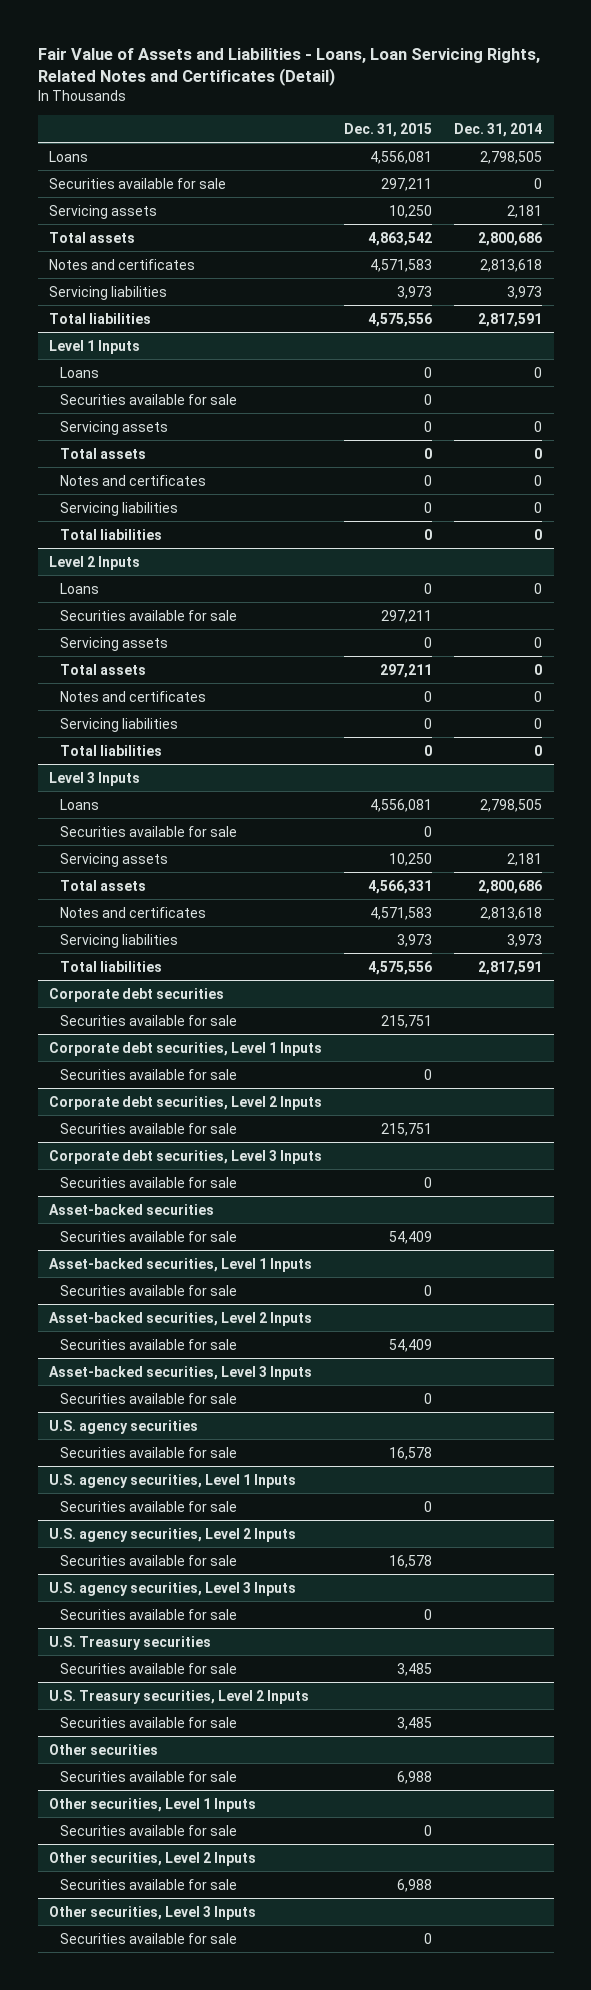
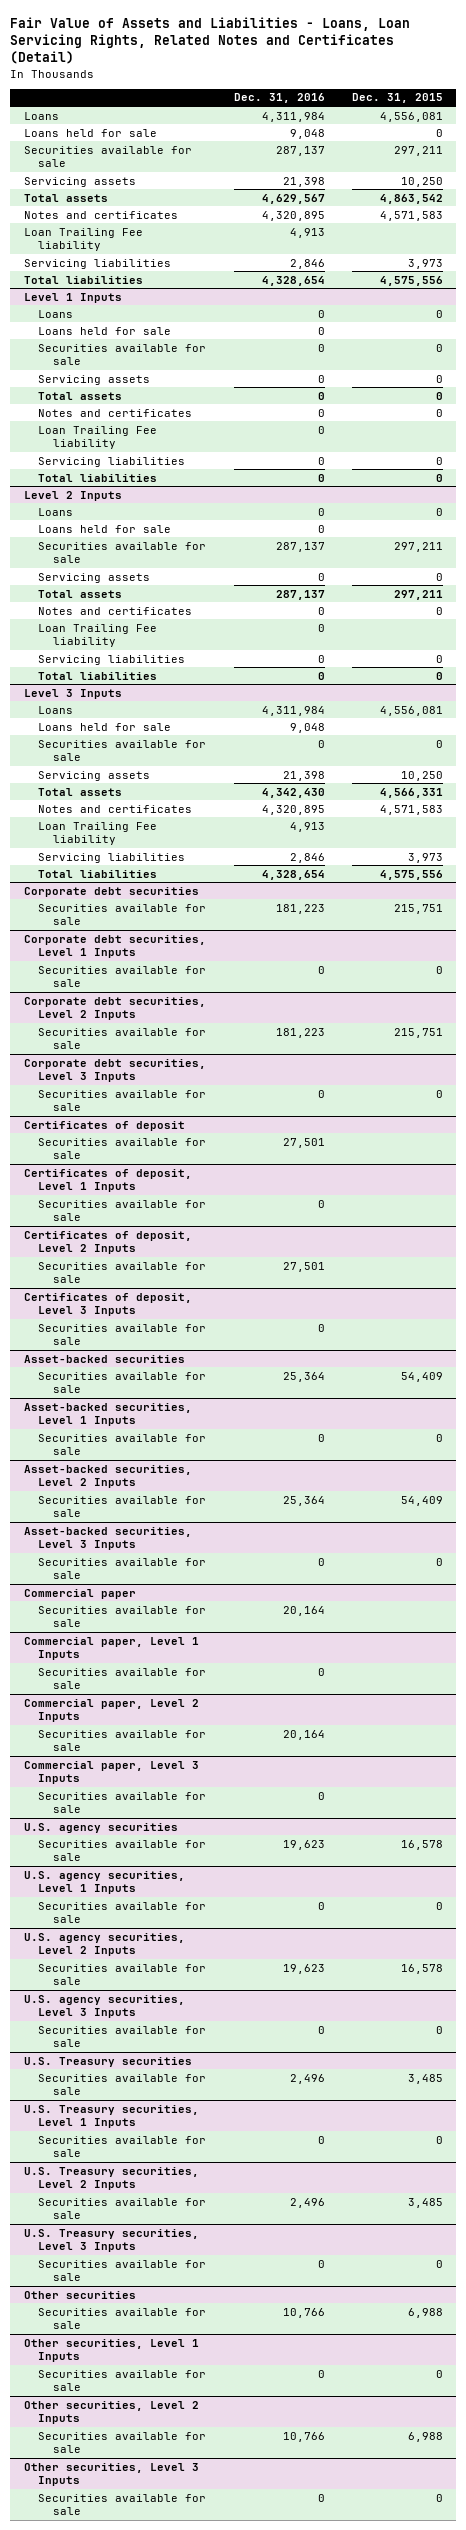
[454,122,543,137] Dec. 31, 2014 -> none
none -> [233,93,325,104] Dec. 31, 2016
none -> [23,128,157,137] Loans held for sale
none -> [23,227,143,252] Loan Trailing Fee liability
none -> [38,326,172,335] Loans held for sale
none -> [38,425,158,450] Loan Trailing Fee liability
none -> [38,524,172,533] Loans held for sale
none -> [38,623,158,648] Loan Trailing Fee liability
none -> [38,722,172,731] Loans held for sale
none -> [38,821,158,846] Loan Trailing Fee liability
none -> [23,1120,185,1131] Certificates of deposit
none -> [38,1137,207,1160] Securities available for sale
none -> [23,1168,192,1193] Certificates of deposit, Level 1 Inputs
none -> [38,1199,207,1222] Securities available for sale
none -> [23,1230,192,1255] Certificates of deposit, Level 2 Inputs
none -> [38,1261,207,1284] Securities available for sale
none -> [23,1292,192,1317] Certificates of deposit, Level 3 Inputs
none -> [38,1323,207,1346] Securities available for sale
none -> [23,1588,136,1599] Commercial paper
none -> [38,1605,207,1628] Securities available for sale
none -> [23,1636,199,1661] Commercial paper, Level 1 Inputs
none -> [38,1667,207,1690] Securities available for sale
none -> [23,1698,199,1723] Commercial paper, Level 2 Inputs
none -> [38,1729,207,1752] Securities available for sale
none -> [23,1760,199,1785] Commercial paper, Level 3 Inputs
none -> [38,1791,207,1814] Securities available for sale
none -> [23,2104,199,2129] U.S. Treasury securities, Level 1 Inputs
none -> [38,2135,207,2158] Securities available for sale
none -> [23,2228,199,2253] U.S. Treasury securities, Level 3 Inputs
none -> [38,2259,207,2282] Securities available for sale

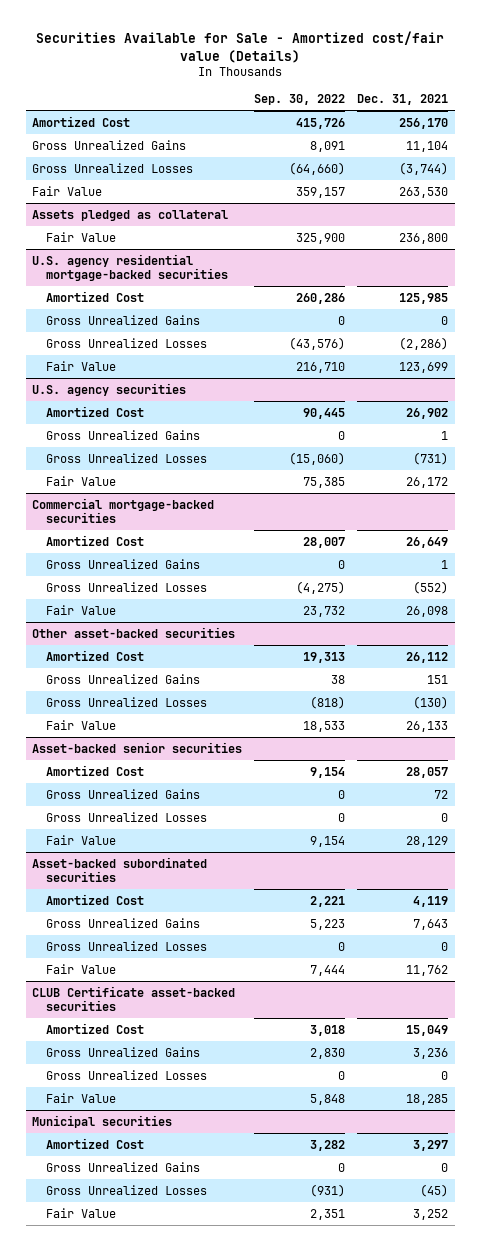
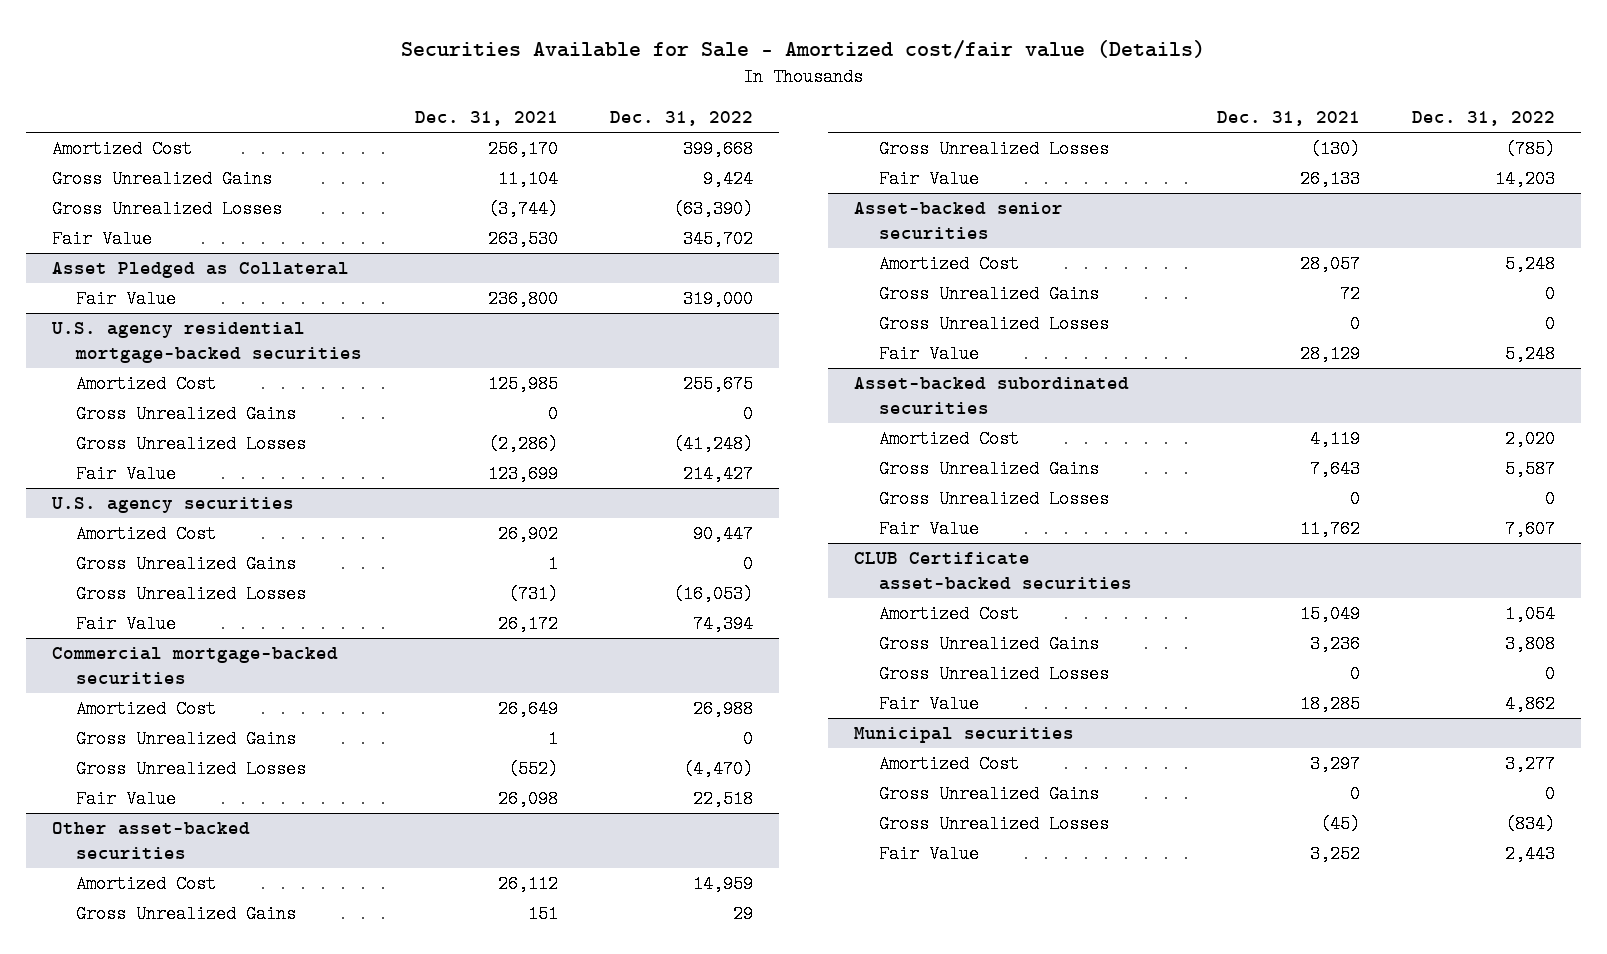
[254,93,346,105] Sep. 30, 2022 -> none
none -> [609,111,753,127] Dec. 31, 2022
[31,209,228,221] Assets pledged as collateral -> [51,262,349,279] Asset Pledged as Collateral

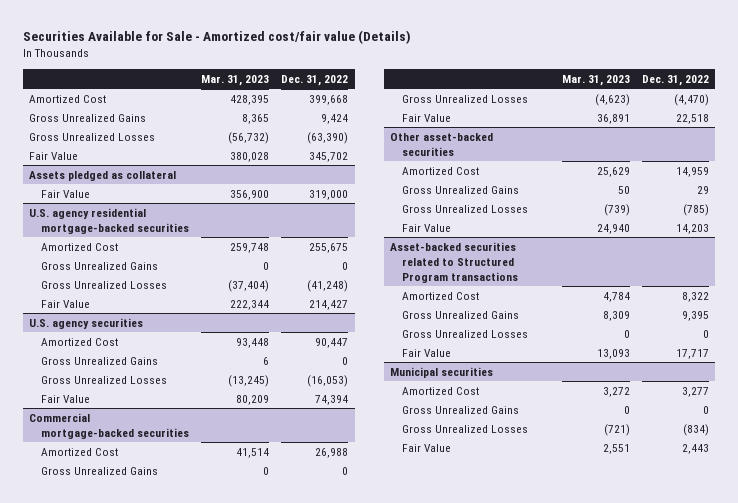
[414,111,558,127] Dec. 31, 2021 -> none
none -> [201,74,270,86] Mar. 31, 2023
[51,262,349,279] Asset Pledged as Collateral -> [29,170,177,181] Assets pledged as collateral
[854,202,1064,239] Asset-backed senior securities -> none
[878,315,1109,334] Gross Unrealized Losses -> none
[878,345,979,364] Fair Value -> none
[854,377,1130,414] Asset-backed subordinated securities -> none
[878,430,1019,449] Amortized Cost -> none
[878,460,1099,479] Gross Unrealized Gains -> none
[878,490,1109,509] Gross Unrealized Losses -> none
[878,520,979,539] Fair Value -> none
[854,552,1132,590] CLUB Certificate asset-backed securities -> none
[878,605,1019,624] Amortized Cost -> none
[878,635,1099,654] Gross Unrealized Gains -> none
none -> [389,241,518,283] Asset-backed securities related to Structured Program transactions
[1505,255,1556,274] 5,248 -> [682,291,710,302] 8,322
[1545,285,1556,304] 0 -> [682,310,710,321] 9,395
[1505,695,1556,714] 4,862 -> [676,348,710,359] 17,717

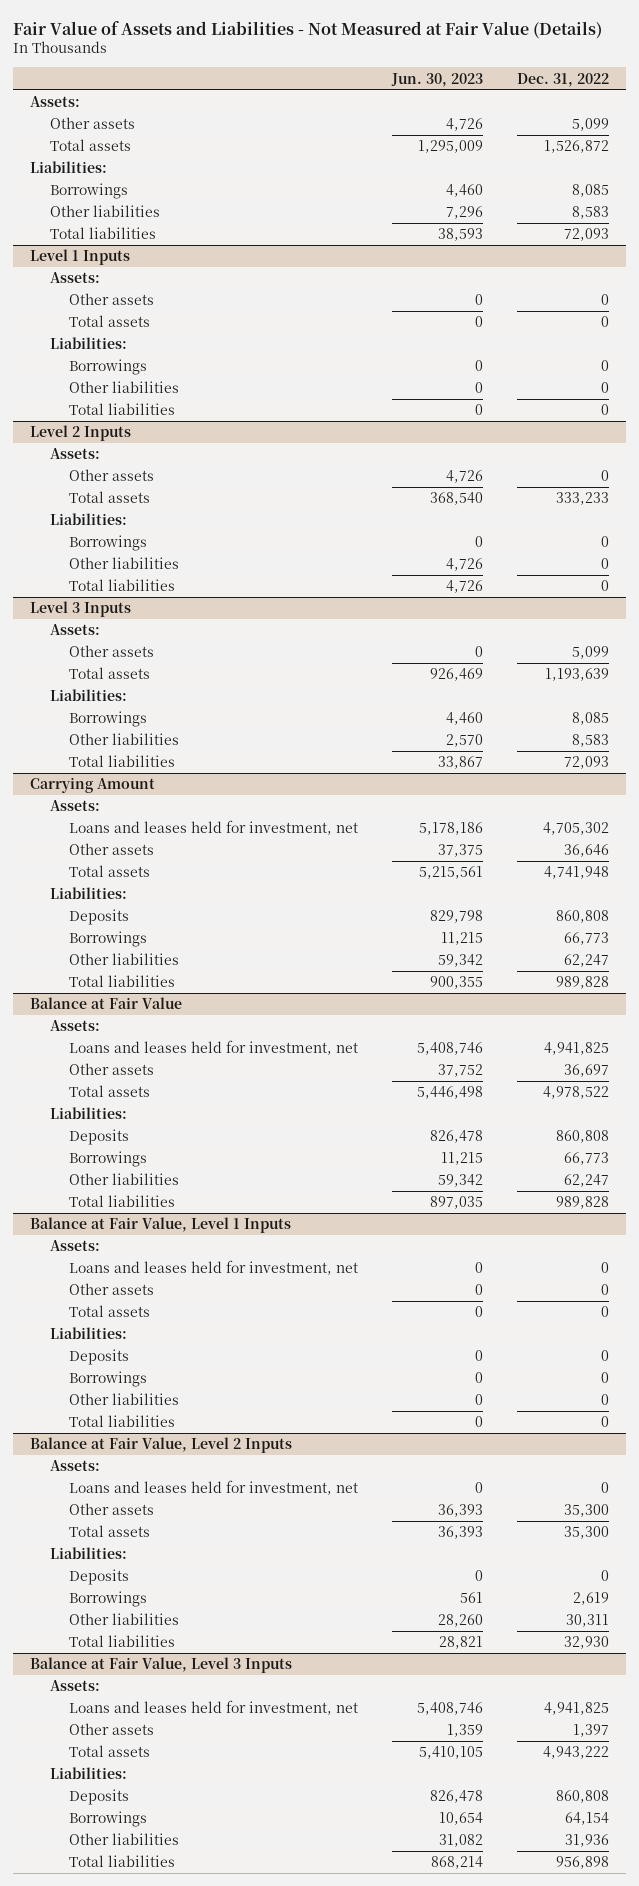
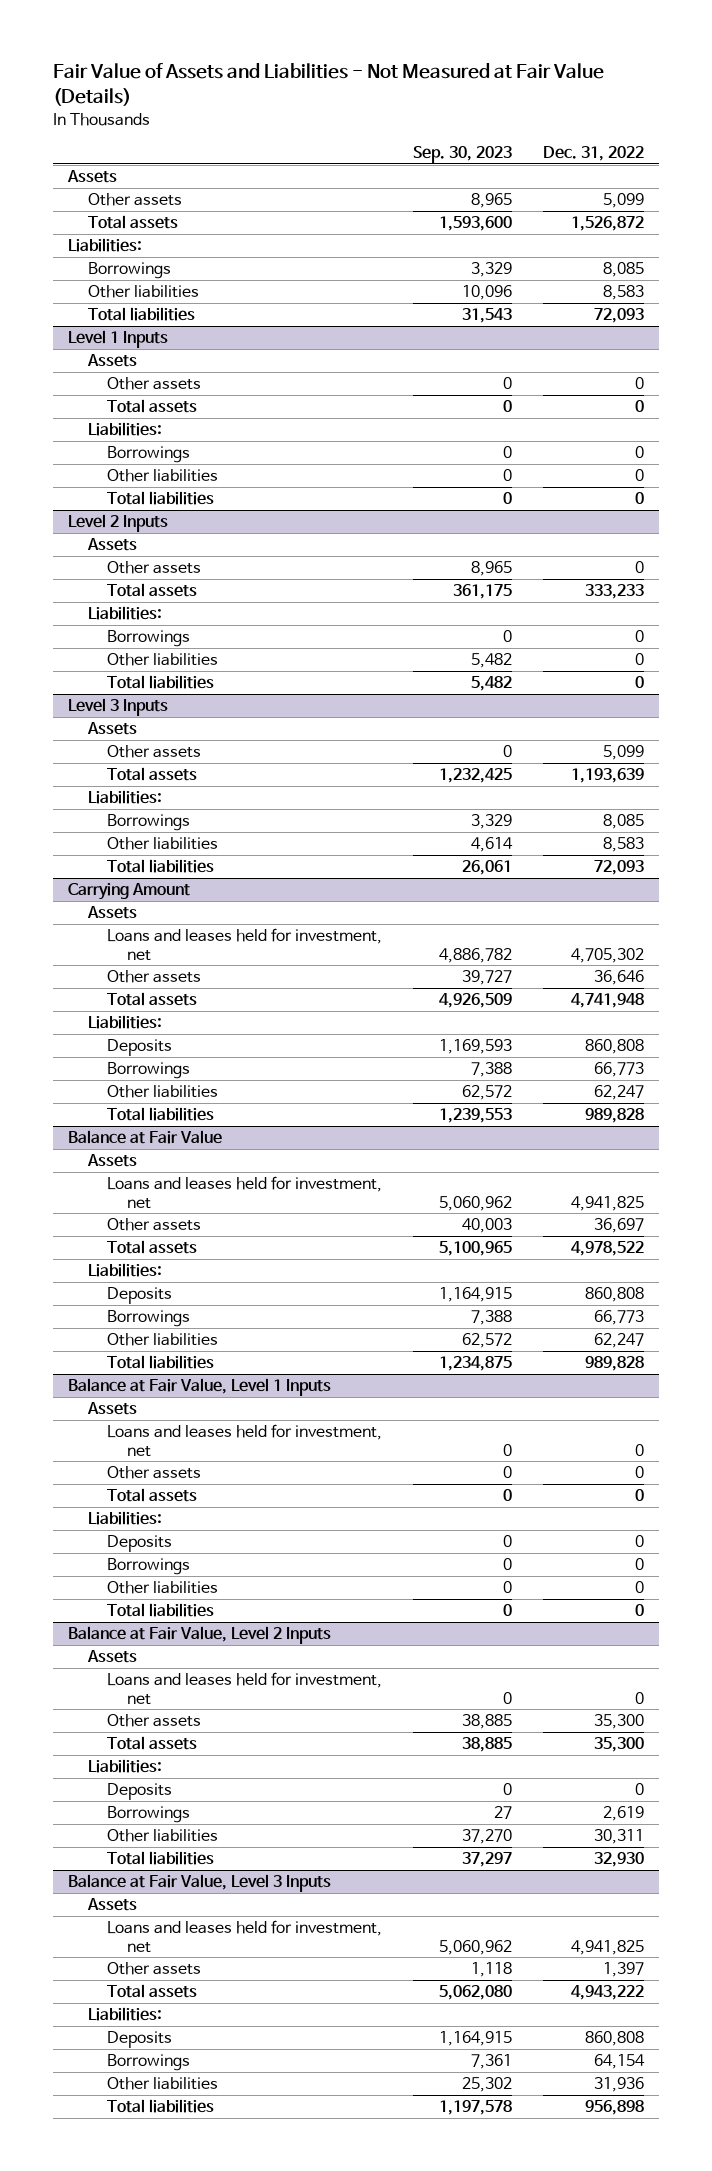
[391,72,484,87] Jun. 30, 2023 -> none
none -> [413,146,513,164] Sep. 30, 2023
[29,96,80,108] Assets: -> [67,170,118,184] Assets
[49,272,100,284] Assets: -> [86,354,137,368] Assets
[49,448,100,460] Assets: -> [86,538,137,552] Assets
[49,624,100,636] Assets: -> [86,722,137,736] Assets
[49,800,100,812] Assets: -> [86,906,137,920] Assets
[49,1020,100,1032] Assets: -> [86,1154,137,1168] Assets
[49,1240,100,1252] Assets: -> [86,1402,137,1416] Assets
[49,1460,100,1472] Assets: -> [86,1650,137,1664] Assets
[49,1680,100,1692] Assets: -> [86,1898,137,1912] Assets

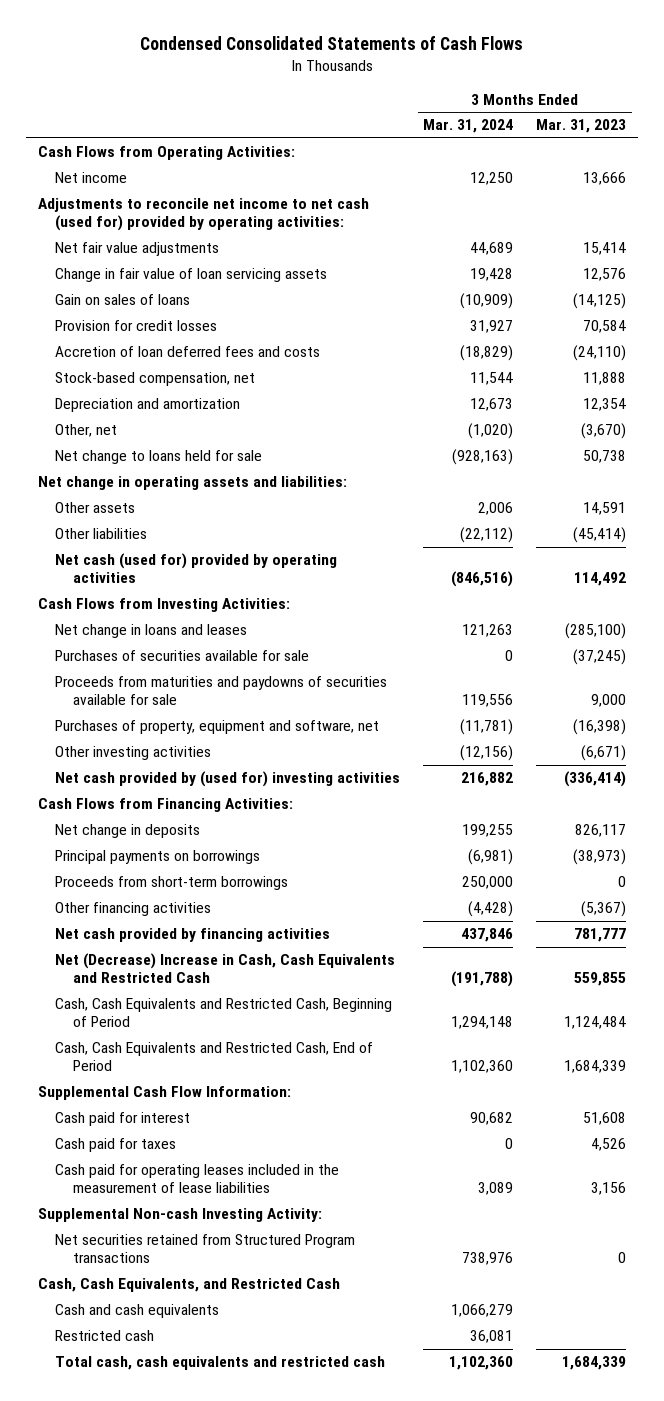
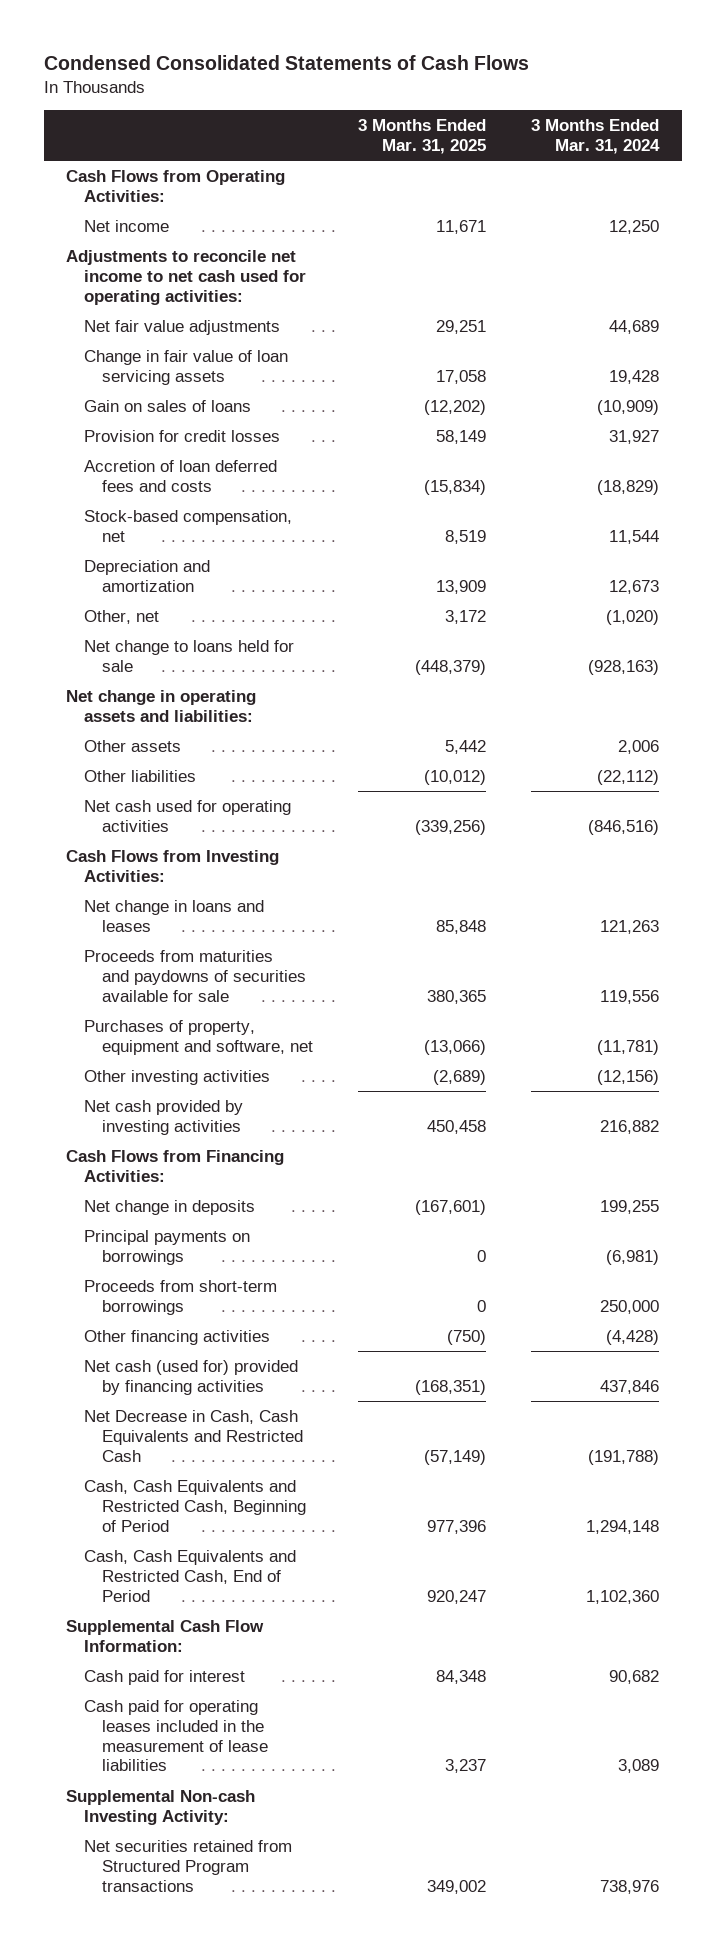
[536,119,627,134] Mar. 31, 2023 -> none
none -> [358,119,487,154] 3 Months Ended Mar. 31, 2025
[37,198,369,232] Adjustments to reconcile net income to net cash (used for) provided by operating activities: -> [66,250,307,305] Adjustments to reconcile net income to net cash used for operating activities:
[55,553,338,584] Net cash (used for) provided by operating activities -> [84,800,292,832] Net cash used for operating activities
[55,650,310,662] Purchases of securities available for sale -> none
[55,771,401,788] Net cash provided by (used for) investing activities -> [84,1100,244,1135] Net cash provided by investing activities
[55,928,331,943] Net cash provided by financing activities -> [84,1360,299,1395] Net cash (used for) provided by financing activities
[55,953,396,984] Net (Decrease) Increase in Cash, Cash Equivalents and Restricted Cash -> [84,1410,304,1462] Net Decrease in Cash, Cash Equivalents and Restricted Cash
[55,1138,177,1153] Cash paid for taxes -> none
[37,1278,340,1293] Cash, Cash Equivalents, and Restricted Cash -> none
[55,1304,220,1319] Cash and cash equivalents -> none
[55,1330,155,1342] Restricted cash -> none
[55,1356,386,1371] Total cash, cash equivalents and restricted cash -> none

